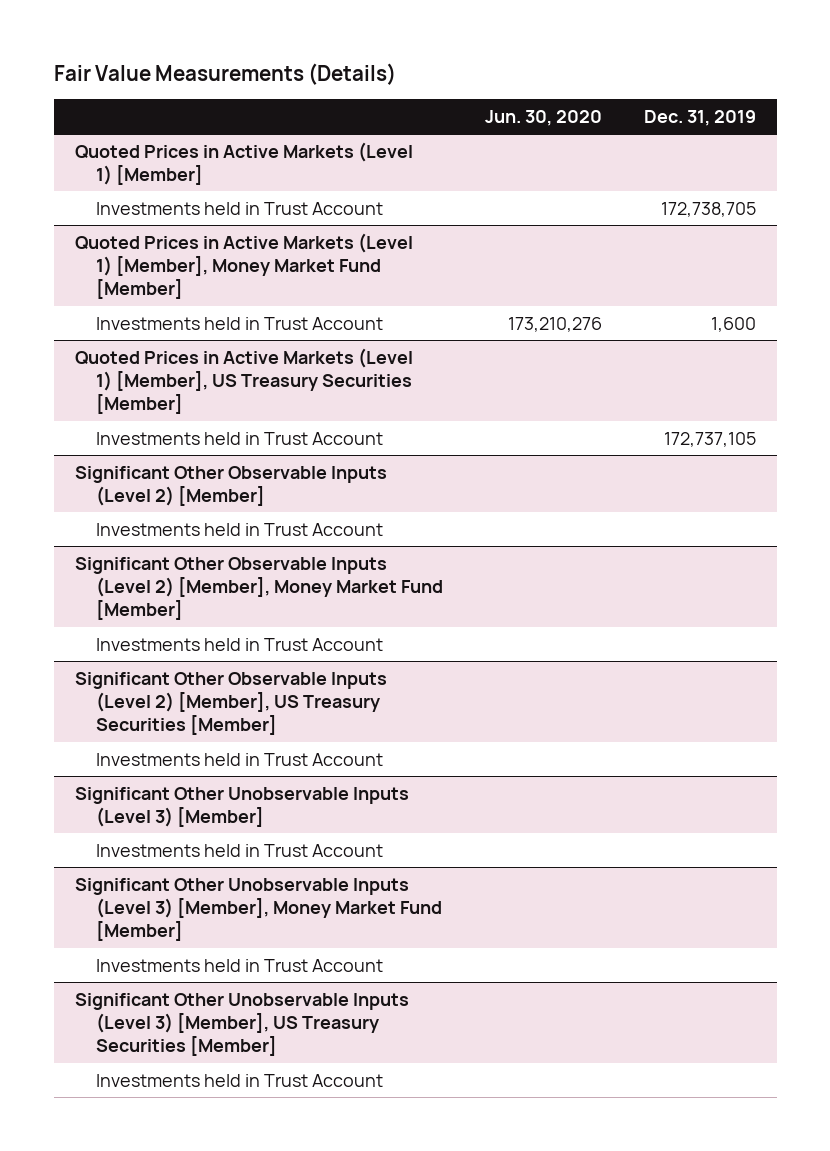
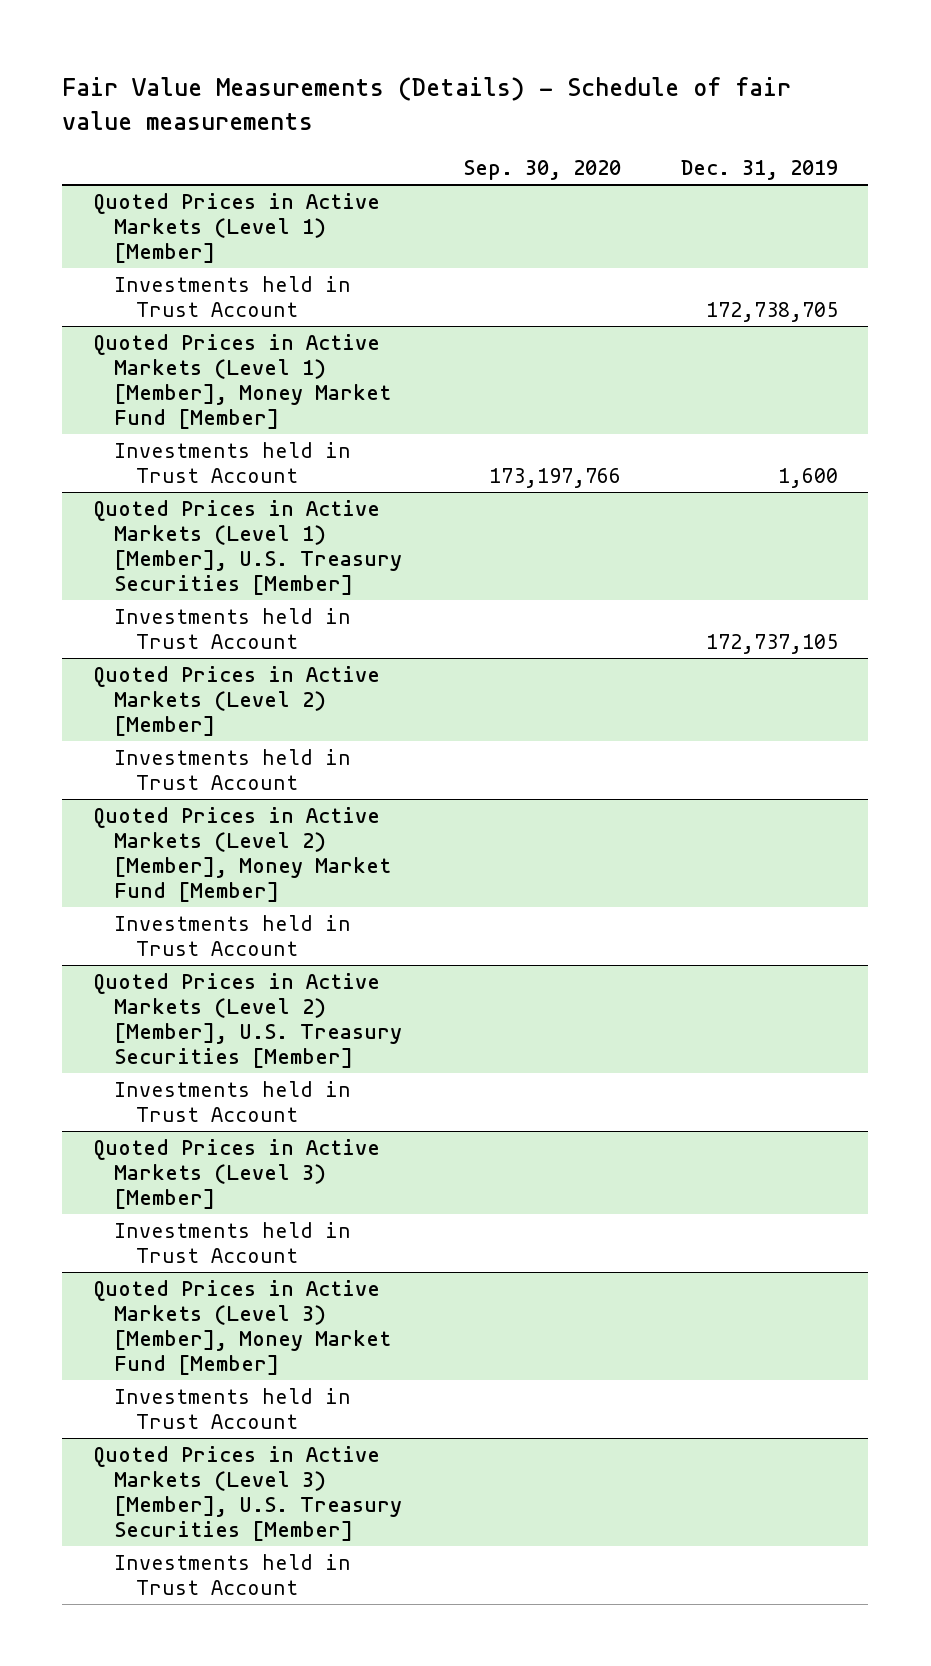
[53,63,396,86] Fair Value Measurements (Details) -> [62,77,792,130] Fair Value Measurements (Details) - Schedule of fair value measurements
[484,109,602,126] Jun. 30, 2020 -> none
none -> [462,160,621,181] Sep. 30, 2020
[74,347,413,415] Quoted Prices in Active Markets (Level 1) [Member], US Treasury Securities [Member] -> [92,499,403,596] Quoted Prices in Active Markets (Level 1) [Member], U.S. Treasury Securities [Member]
[74,465,387,506] Significant Other Observable Inputs (Level 2) [Member] -> [92,665,380,737] Quoted Prices in Active Markets (Level 2) [Member]
[74,556,443,621] Significant Other Observable Inputs (Level 2) [Member], Money Market Fund [Member] -> none
none -> [92,806,392,903] Quoted Prices in Active Markets (Level 2) [Member], Money Market Fund [Member]
[74,671,387,736] Significant Other Observable Inputs (Level 2) [Member], US Treasury Securities [Member] -> none
none -> [92,972,403,1069] Quoted Prices in Active Markets (Level 2) [Member], U.S. Treasury Securities [Member]
[74,786,409,827] Significant Other Unobservable Inputs (Level 3) [Member] -> [92,1138,380,1210] Quoted Prices in Active Markets (Level 3) [Member]
[74,877,442,942] Significant Other Unobservable Inputs (Level 3) [Member], Money Market Fund [Member] -> none
none -> [92,1279,392,1376] Quoted Prices in Active Markets (Level 3) [Member], Money Market Fund [Member]
[74,992,409,1057] Significant Other Unobservable Inputs (Level 3) [Member], US Treasury Securities [Member] -> none
none -> [92,1445,403,1542] Quoted Prices in Active Markets (Level 3) [Member], U.S. Treasury Securities [Member]

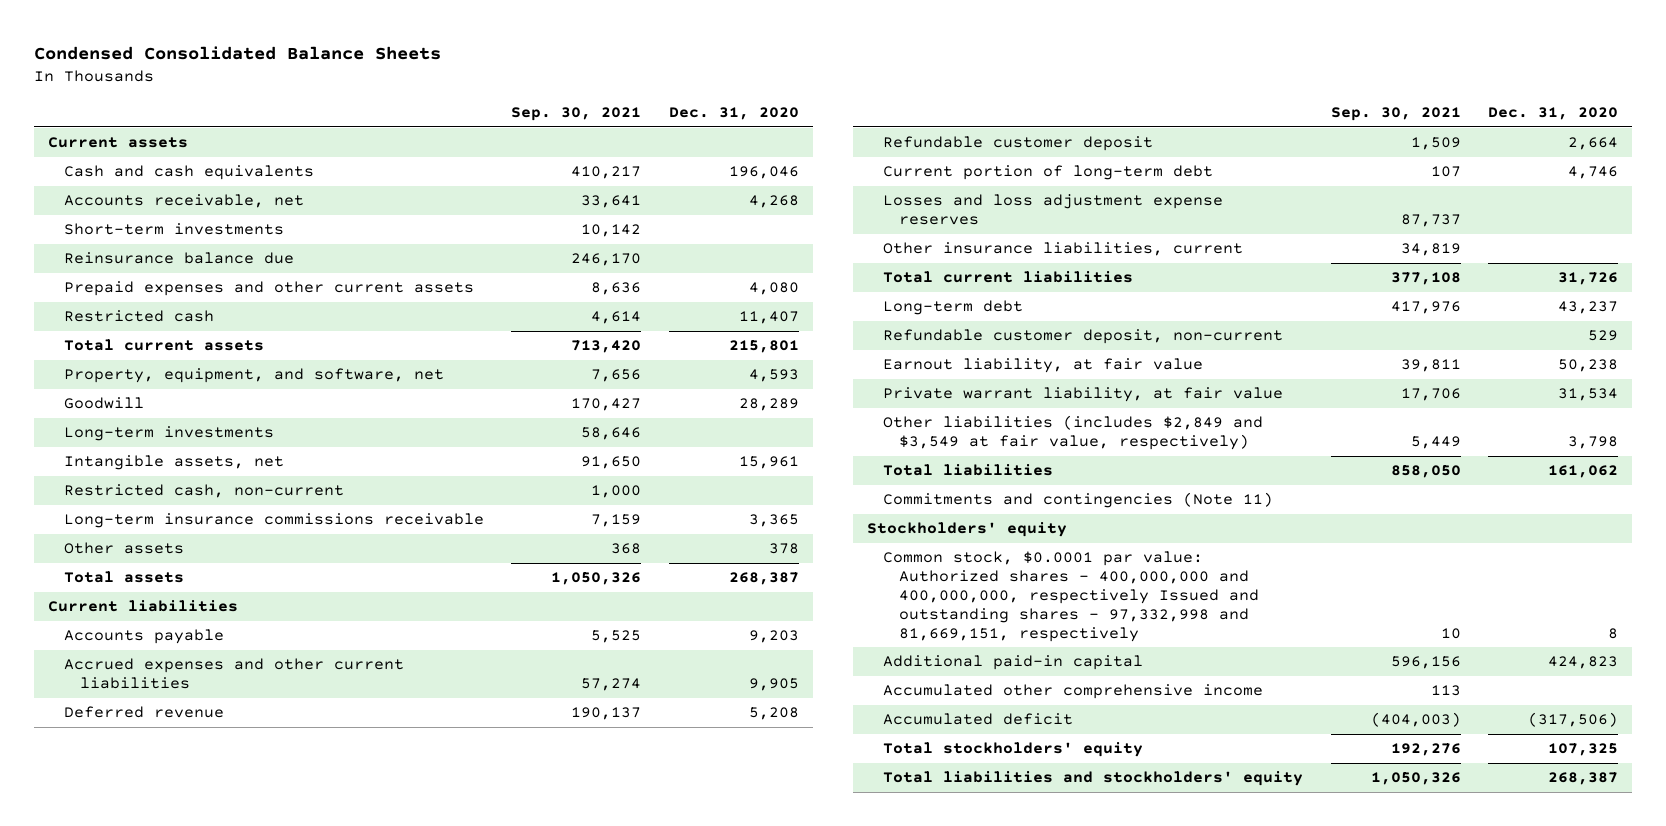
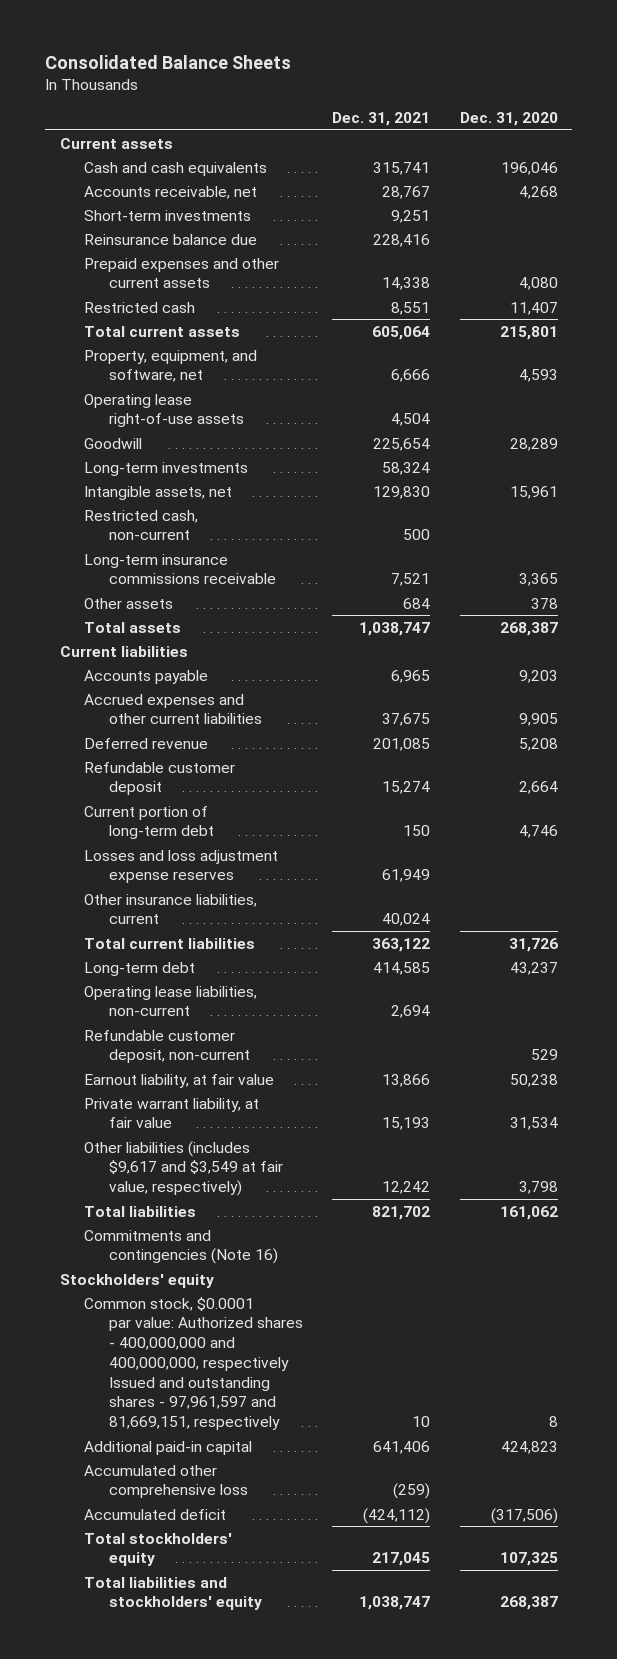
[33,46,441,61] Condensed Consolidated Balance Sheets -> [45,55,292,70] Consolidated Balance Sheets
[511,106,642,121] Sep. 30, 2021 -> none
none -> [332,111,431,126] Dec. 31, 2021
none -> [84,393,244,428] Operating lease right-of-use assets
none -> [84,985,258,1017] Operating lease liabilities, non-current
[883,415,1264,451] Other liabilities (includes $2,849 and $3,549 at fair value, respectively) -> [84,1140,283,1197] Other liabilities (includes $9,617 and $3,549 at fair value, respectively)
[883,492,1274,509] Commitments and contingencies (Note 11) -> [84,1229,278,1265] Commitments and contingencies (Note 16)
[883,551,1260,642] Common stock, $0.0001 par value: Authorized shares - 400,000,000 and 400,000,000, respectively Issued and outstanding shares - 97,332,998 and 81,669,151, respectively -> [84,1296,303,1431] Common stock, $0.0001 par value: Authorized shares - 400,000,000 and 400,000,000, respectively Issued and outstanding shares - 97,961,597 and 81,669,151, respectively
[883,684,1264,700] Accumulated other comprehensive income -> [84,1464,248,1499] Accumulated other comprehensive loss

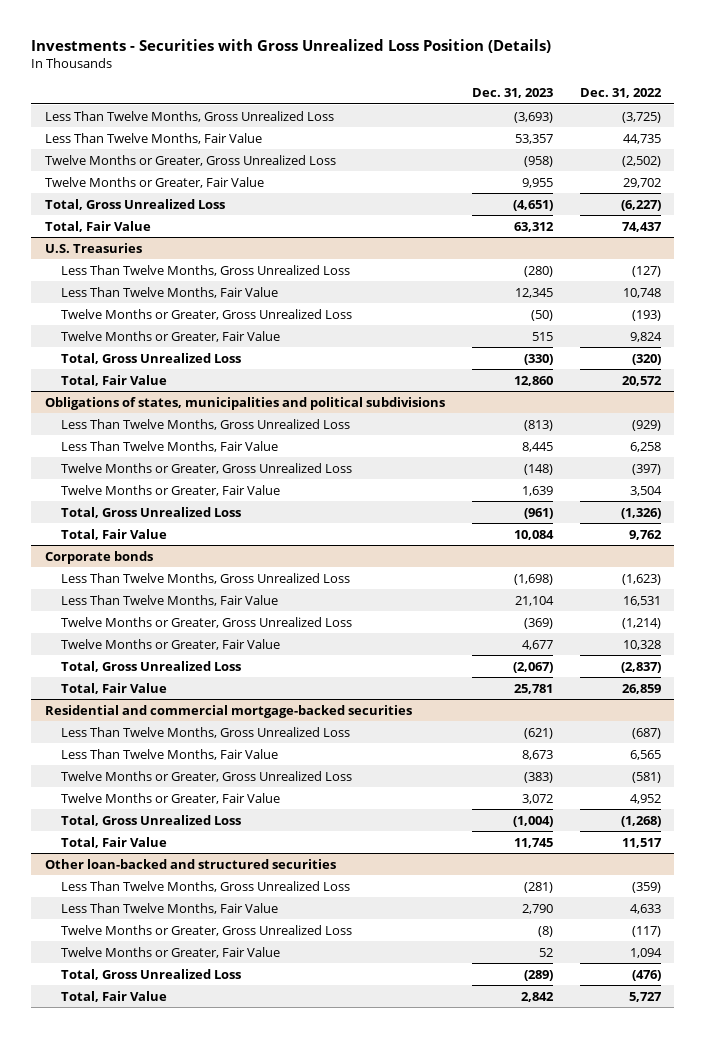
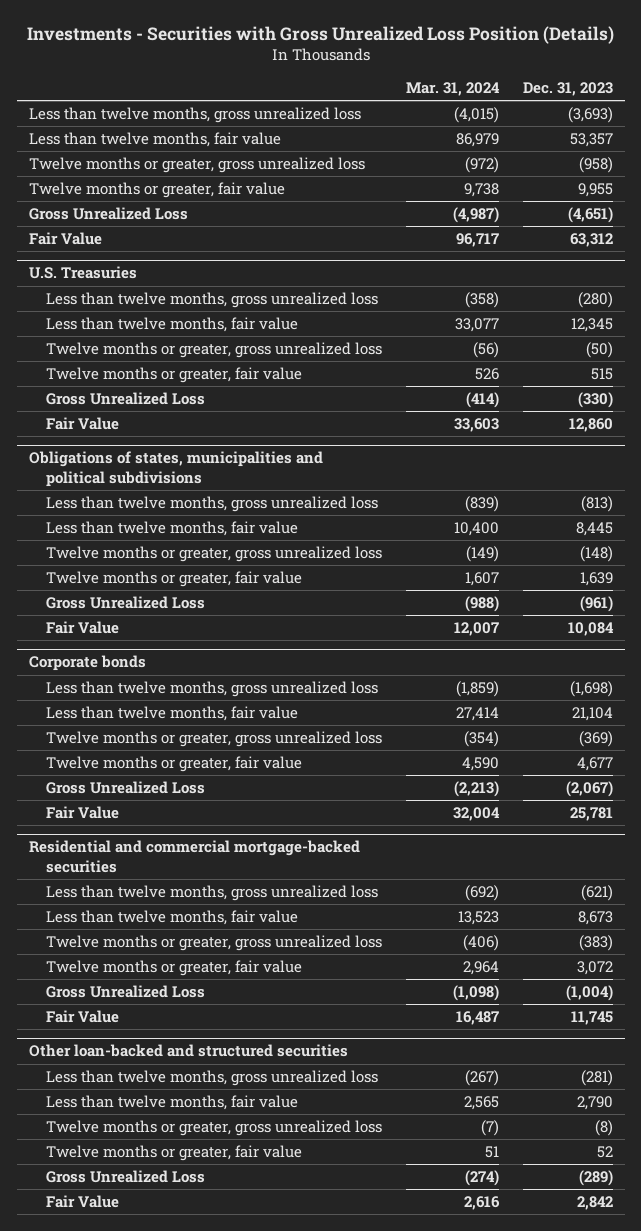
[579,87,662,98] Dec. 31, 2022 -> none
none -> [405,82,500,97] Mar. 31, 2024
[44,110,334,122] Less Than Twelve Months, Gross Unrealized Loss -> [28,106,361,123] Less than twelve months, gross unrealized loss
[44,132,262,144] Less Than Twelve Months, Fair Value -> [28,131,281,147] Less than twelve months, fair value
[44,154,336,166] Twelve Months or Greater, Gross Unrealized Loss -> [28,156,365,173] Twelve months or greater, gross unrealized loss
[44,176,264,188] Twelve Months or Greater, Fair Value -> [28,181,285,198] Twelve months or greater, fair value
[44,198,225,210] Total, Gross Unrealized Loss -> [28,206,188,220] Gross Unrealized Loss
[44,220,151,232] Total, Fair Value -> [28,231,102,245] Fair Value
[61,264,351,276] Less Than Twelve Months, Gross Unrealized Loss -> [46,291,379,308] Less than twelve months, gross unrealized loss
[61,286,279,298] Less Than Twelve Months, Fair Value -> [46,316,299,332] Less than twelve months, fair value
[61,308,353,320] Twelve Months or Greater, Gross Unrealized Loss -> [46,341,383,358] Twelve months or greater, gross unrealized loss
[61,330,281,342] Twelve Months or Greater, Fair Value -> [46,366,303,383] Twelve months or greater, fair value
[61,352,242,364] Total, Gross Unrealized Loss -> [46,391,206,405] Gross Unrealized Loss
[61,374,168,386] Total, Fair Value -> [46,416,120,430] Fair Value
[61,418,351,430] Less Than Twelve Months, Gross Unrealized Loss -> [46,495,379,512] Less than twelve months, gross unrealized loss
[61,440,279,452] Less Than Twelve Months, Fair Value -> [46,520,299,536] Less than twelve months, fair value
[61,462,353,474] Twelve Months or Greater, Gross Unrealized Loss -> [46,545,383,562] Twelve months or greater, gross unrealized loss
[61,484,281,496] Twelve Months or Greater, Fair Value -> [46,570,303,587] Twelve months or greater, fair value
[61,506,242,518] Total, Gross Unrealized Loss -> [46,595,206,609] Gross Unrealized Loss
[61,528,168,540] Total, Fair Value -> [46,620,120,634] Fair Value
[61,572,351,584] Less Than Twelve Months, Gross Unrealized Loss -> [46,680,379,697] Less than twelve months, gross unrealized loss
[61,594,279,606] Less Than Twelve Months, Fair Value -> [46,705,299,721] Less than twelve months, fair value
[61,616,353,628] Twelve Months or Greater, Gross Unrealized Loss -> [46,730,383,747] Twelve months or greater, gross unrealized loss
[61,638,281,650] Twelve Months or Greater, Fair Value -> [46,755,303,772] Twelve months or greater, fair value
[61,660,242,672] Total, Gross Unrealized Loss -> [46,780,206,794] Gross Unrealized Loss
[61,682,168,694] Total, Fair Value -> [46,805,120,819] Fair Value
[61,726,351,738] Less Than Twelve Months, Gross Unrealized Loss -> [46,884,379,901] Less than twelve months, gross unrealized loss
[61,748,279,760] Less Than Twelve Months, Fair Value -> [46,909,299,925] Less than twelve months, fair value
[61,770,353,782] Twelve Months or Greater, Gross Unrealized Loss -> [46,934,383,951] Twelve months or greater, gross unrealized loss
[61,792,281,804] Twelve Months or Greater, Fair Value -> [46,959,303,976] Twelve months or greater, fair value
[61,814,242,826] Total, Gross Unrealized Loss -> [46,984,206,998] Gross Unrealized Loss
[61,836,168,848] Total, Fair Value -> [46,1009,120,1023] Fair Value
[61,880,351,892] Less Than Twelve Months, Gross Unrealized Loss -> [46,1069,379,1086] Less than twelve months, gross unrealized loss
[61,902,279,914] Less Than Twelve Months, Fair Value -> [46,1094,299,1110] Less than twelve months, fair value
[61,924,353,936] Twelve Months or Greater, Gross Unrealized Loss -> [46,1119,383,1136] Twelve months or greater, gross unrealized loss
[61,946,281,958] Twelve Months or Greater, Fair Value -> [46,1144,303,1161] Twelve months or greater, fair value
[61,968,242,980] Total, Gross Unrealized Loss -> [46,1169,206,1183] Gross Unrealized Loss
[61,990,168,1002] Total, Fair Value -> [46,1194,120,1208] Fair Value

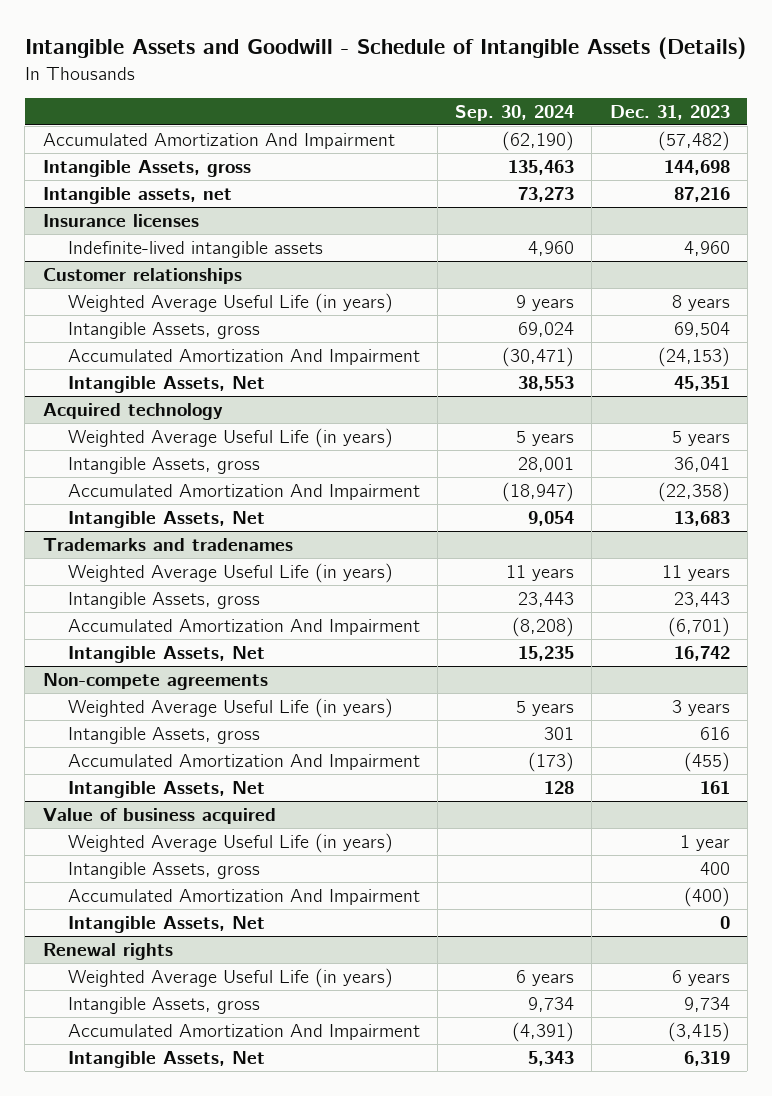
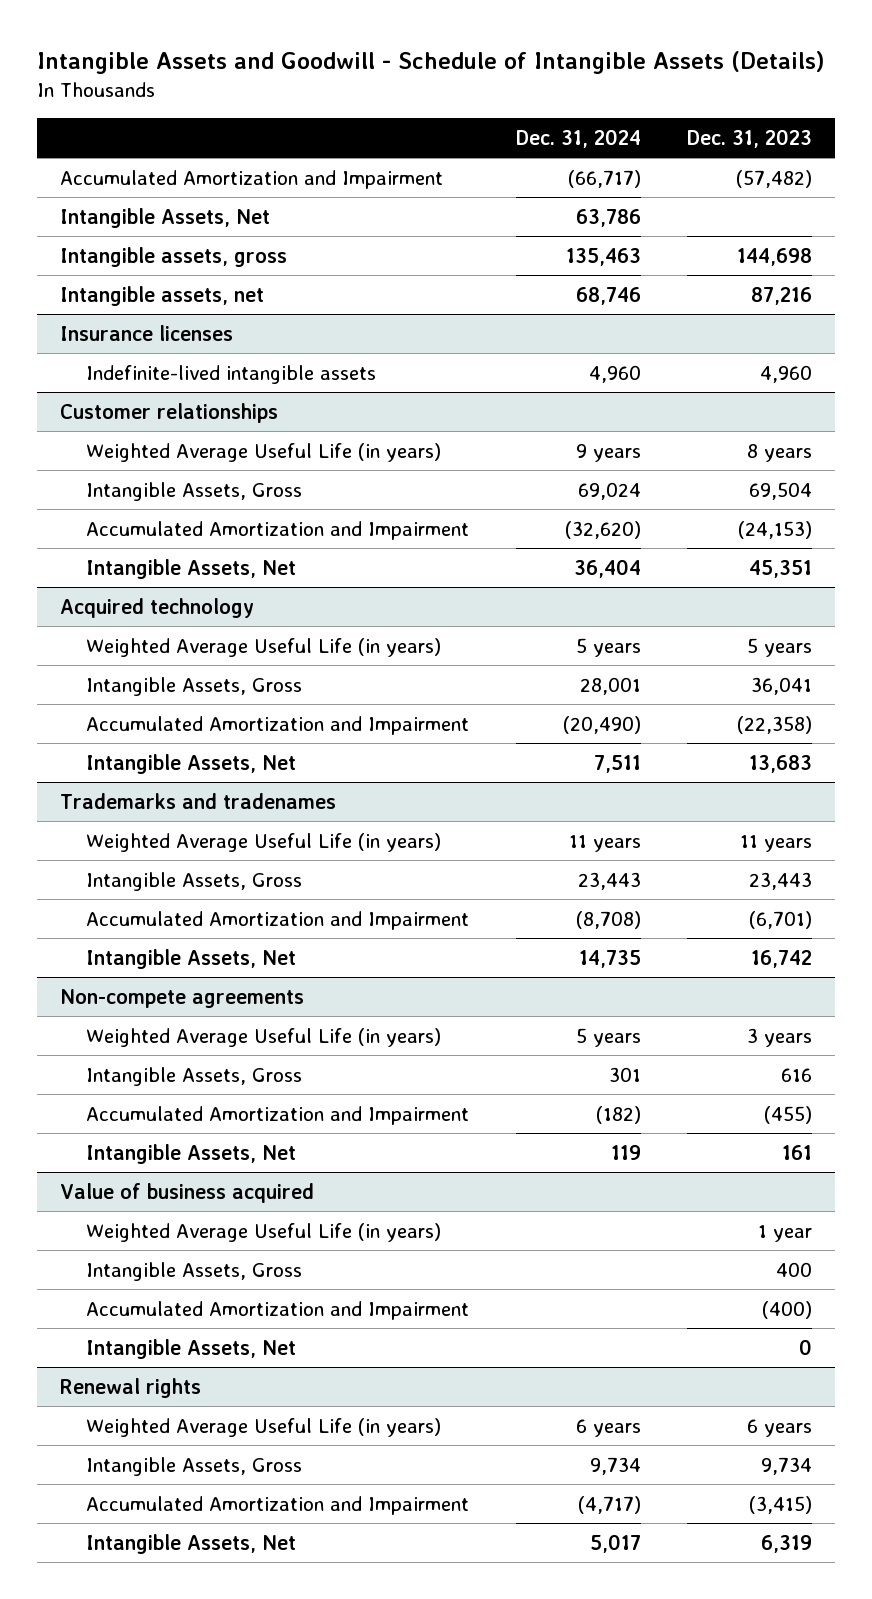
[455,105,575,122] Sep. 30, 2024 -> none
none -> [515,128,641,148] Dec. 31, 2024
[42,132,395,149] Accumulated Amortization And Impairment -> [60,169,444,189] Accumulated Amortization and Impairment
none -> [60,207,271,228] Intangible Assets, Net
[42,159,251,177] Intangible Assets, gross -> [60,246,288,267] Intangible assets, gross
[67,321,260,339] Intangible Assets, gross -> [86,481,303,501] Intangible Assets, Gross
[67,348,420,365] Accumulated Amortization And Impairment -> [86,520,470,540] Accumulated Amortization and Impairment
[67,456,260,474] Intangible Assets, gross -> [86,676,303,696] Intangible Assets, Gross
[67,483,420,500] Accumulated Amortization And Impairment -> [86,715,470,735] Accumulated Amortization and Impairment
[67,591,260,609] Intangible Assets, gross -> [86,871,303,891] Intangible Assets, Gross
[67,618,420,635] Accumulated Amortization And Impairment -> [86,910,470,930] Accumulated Amortization and Impairment
[67,726,260,744] Intangible Assets, gross -> [86,1066,303,1086] Intangible Assets, Gross
[67,753,420,770] Accumulated Amortization And Impairment -> [86,1105,470,1125] Accumulated Amortization and Impairment
[67,861,260,879] Intangible Assets, gross -> [86,1261,303,1281] Intangible Assets, Gross
[67,888,420,905] Accumulated Amortization And Impairment -> [86,1300,470,1320] Accumulated Amortization and Impairment
[67,996,260,1014] Intangible Assets, gross -> [86,1456,303,1476] Intangible Assets, Gross
[67,1023,420,1040] Accumulated Amortization And Impairment -> [86,1495,470,1515] Accumulated Amortization and Impairment

